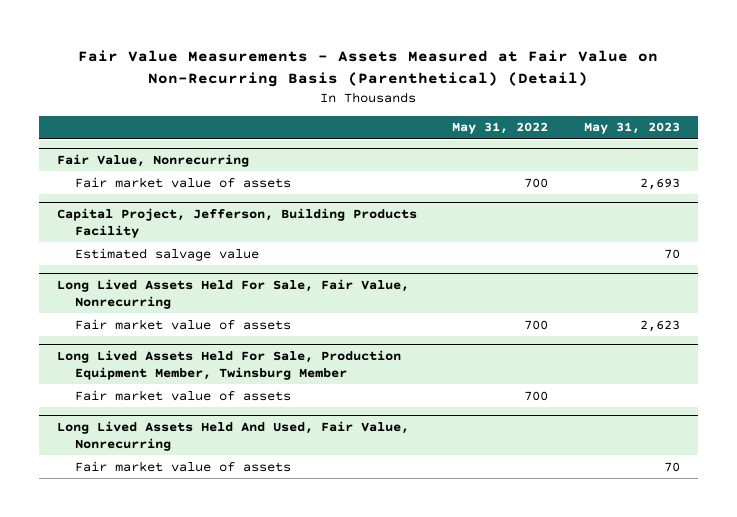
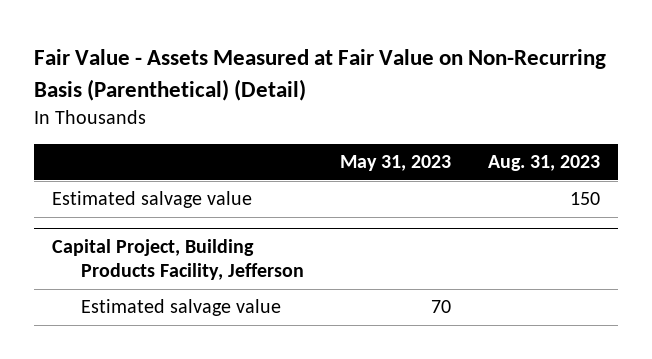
[78,50,659,87] Fair Value Measurements - Assets Measured at Fair Value on Non-Recurring Basis (Parenthetical) (Detail) -> [34,49,607,101] Fair Value - Assets Measured at Fair Value on Non-Recurring Basis (Parenthetical) (Detail)
[452,122,549,135] May 31, 2022 -> none
none -> [487,155,600,172] Aug. 31, 2023
[57,153,250,167] Fair Value, Nonrecurring -> none
[75,176,292,188] Fair market value of assets -> none
none -> [52,191,253,209] Estimated salvage value
[57,207,418,238] Capital Project, Jefferson, Building Products Facility -> [52,239,305,281] Capital Project, Building Products Facility, Jefferson
[57,278,410,309] Long Lived Assets Held For Sale, Fair Value, Nonrecurring -> none
[75,318,292,330] Fair market value of assets -> none
[57,349,402,380] Long Lived Assets Held For Sale, Production Equipment Member, Twinsburg Member -> none
[75,389,292,401] Fair market value of assets -> none
[57,420,410,451] Long Lived Assets Held And Used, Fair Value, Nonrecurring -> none
[75,460,292,472] Fair market value of assets -> none

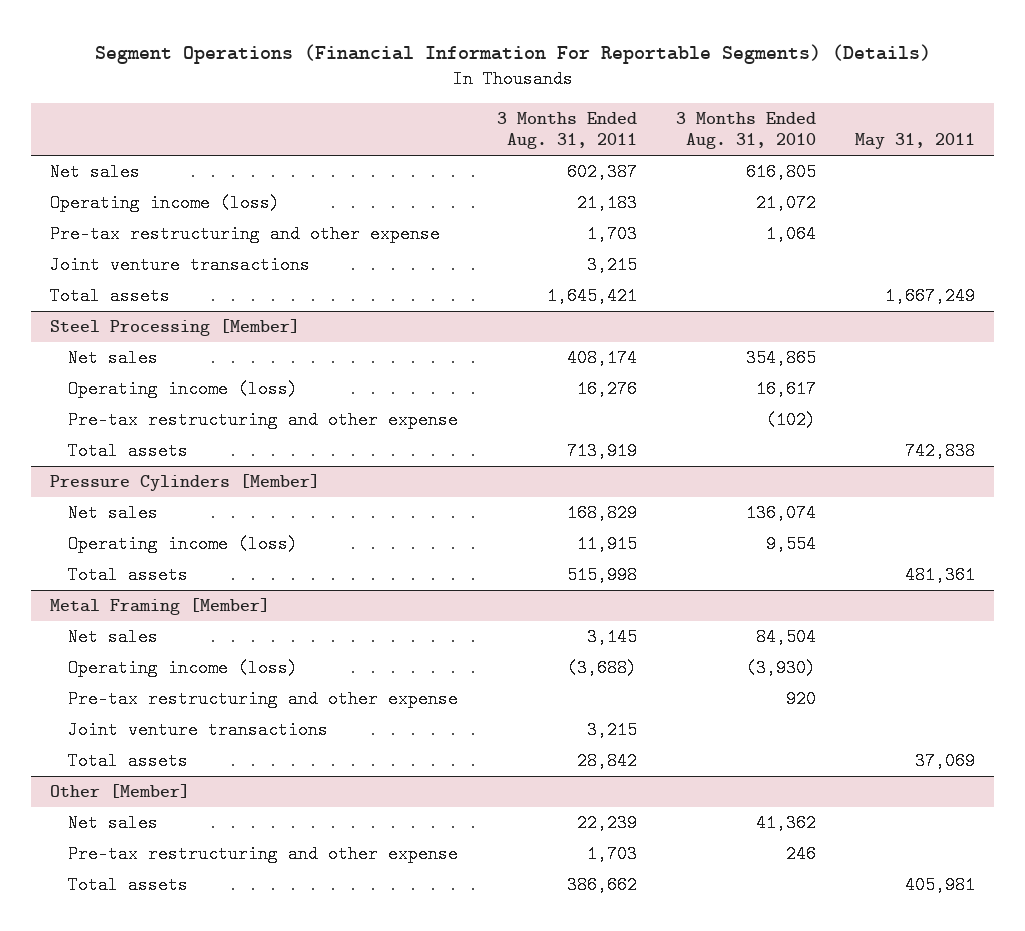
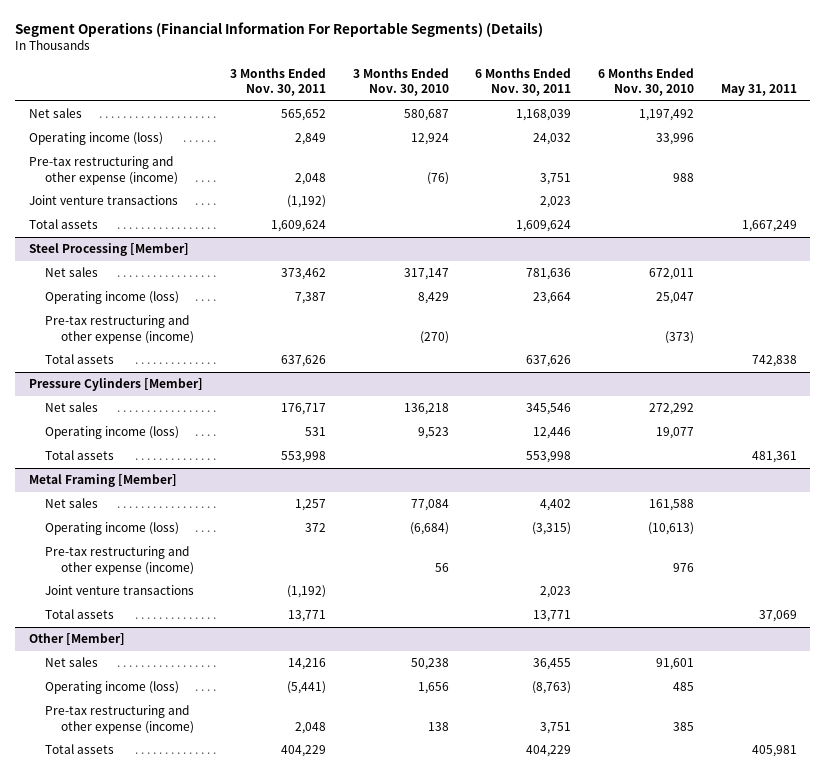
[496,111,637,150] 3 Months Ended Aug. 31, 2011 -> none
[675,111,816,150] 3 Months Ended Aug. 31, 2010 -> none
none -> [229,67,326,97] 3 Months Ended Nov. 30, 2011
none -> [352,67,449,97] 3 Months Ended Nov. 30, 2010
none -> [475,67,572,97] 6 Months Ended Nov. 30, 2011
none -> [598,67,695,97] 6 Months Ended Nov. 30, 2010
[50,225,441,244] Pre-tax restructuring and other expense -> [28,156,178,185] Pre-tax restructuring and other expense (income)
[68,411,459,430] Pre-tax restructuring and other expense -> [44,315,194,344] Pre-tax restructuring and other expense (income)
[68,690,459,709] Pre-tax restructuring and other expense -> [44,546,194,575] Pre-tax restructuring and other expense (income)
none -> [44,681,179,695] Operating income (loss)
[68,845,459,864] Pre-tax restructuring and other expense -> [44,705,194,734] Pre-tax restructuring and other expense (income)

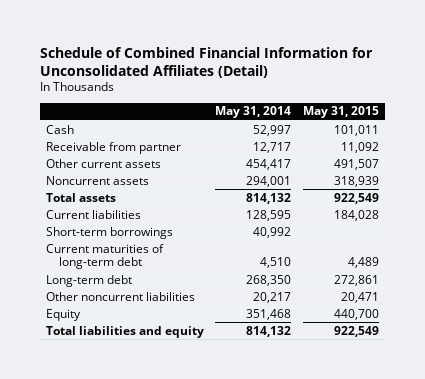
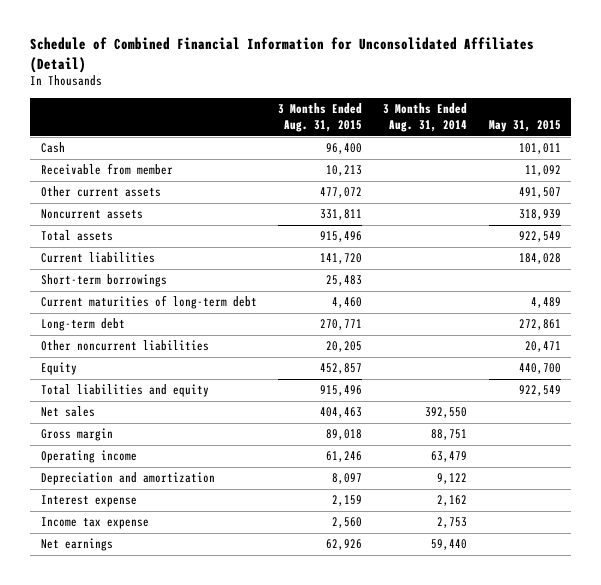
[215,106,292,119] May 31, 2014 -> none
none -> [278,103,363,132] 3 Months Ended Aug. 31, 2015
none -> [383,103,468,132] 3 Months Ended Aug. 31, 2014
[45,141,181,154] Receivable from partner -> [40,163,173,176] Receivable from member
none -> [40,406,95,418] Net sales
none -> [40,428,113,442] Gross margin
none -> [40,450,137,464] Operating income
none -> [40,472,215,486] Depreciation and amortization
none -> [40,495,137,508] Interest expense
none -> [40,517,149,530] Income tax expense
none -> [40,538,113,552] Net earnings

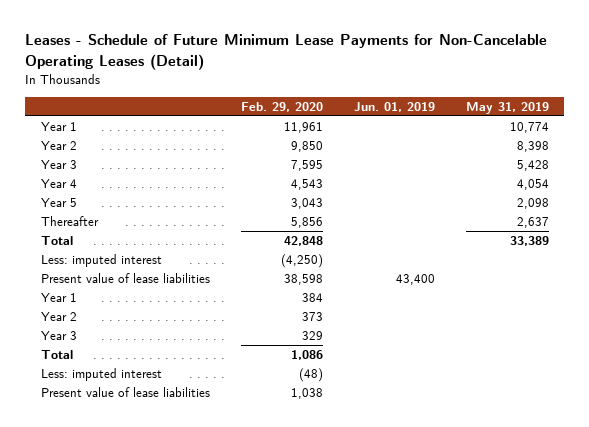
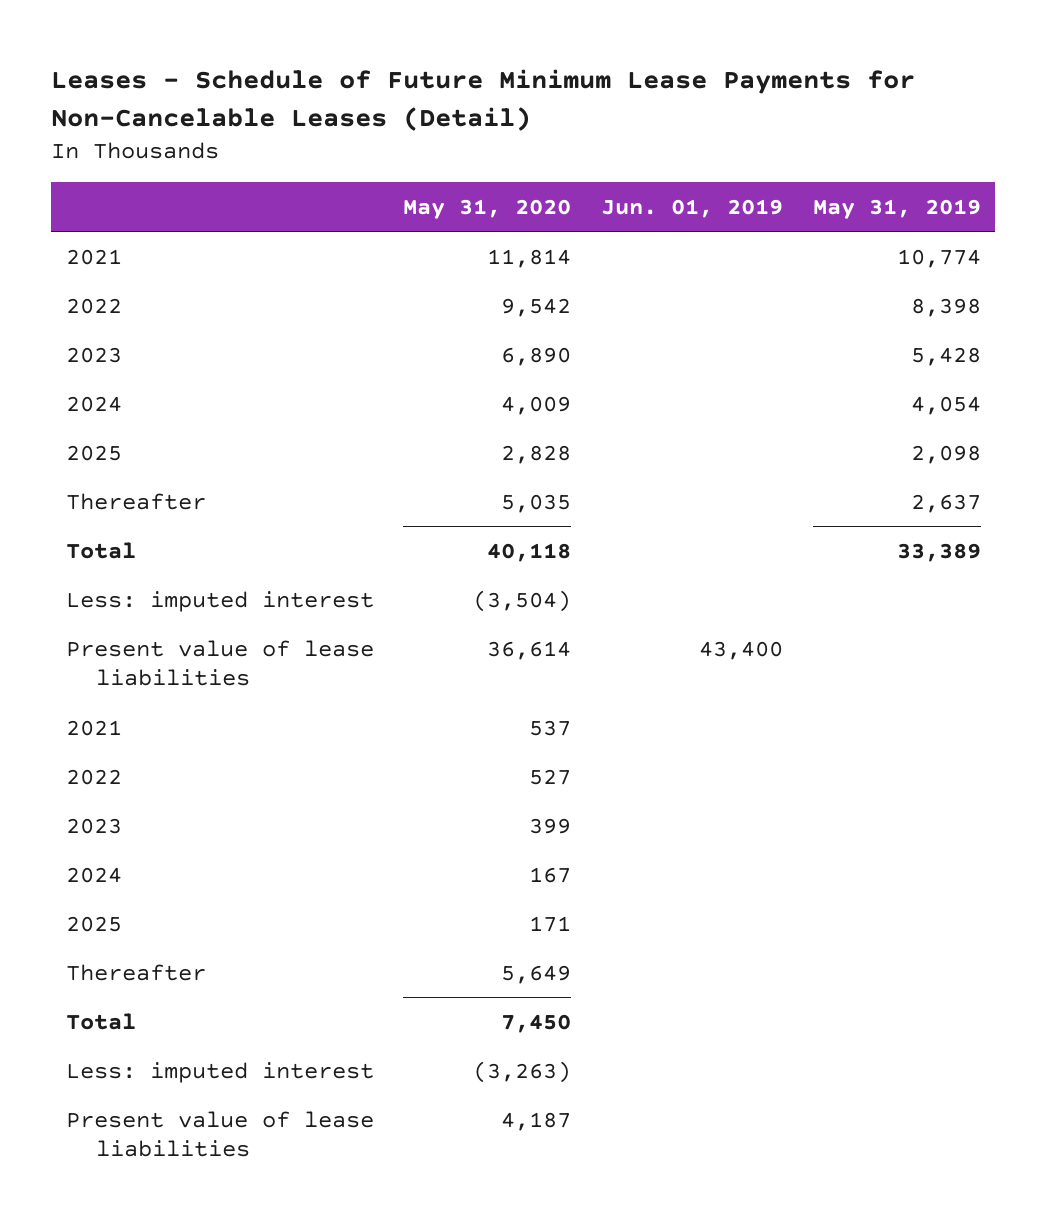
[25,34,548,70] Leases - Schedule of Future Minimum Lease Payments for Non-Cancelable Operating Leases (Detail) -> [50,69,915,131] Leases - Schedule of Future Minimum Lease Payments for Non-Cancelable Leases (Detail)
[240,101,323,112] Feb. 29, 2020 -> none
none -> [403,198,572,219] May 31, 2020
[40,122,77,132] Year 1 -> [65,248,122,265] 2021
[40,141,77,151] Year 2 -> [65,297,122,314] 2022
[40,160,77,170] Year 3 -> [65,346,122,363] 2023
[40,179,77,189] Year 4 -> [65,395,122,412] 2024
[40,198,77,208] Year 5 -> [65,444,122,461] 2025
[40,293,77,303] Year 1 -> none
none -> [65,719,122,736] 2021
[40,312,77,322] Year 2 -> [65,768,122,785] 2022
[40,331,77,341] Year 3 -> [65,817,122,834] 2023
none -> [65,866,122,883] 2024
none -> [65,915,122,932] 2025
none -> [65,963,206,981] Thereafter

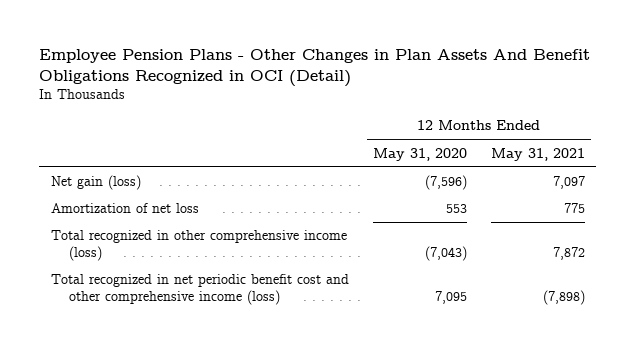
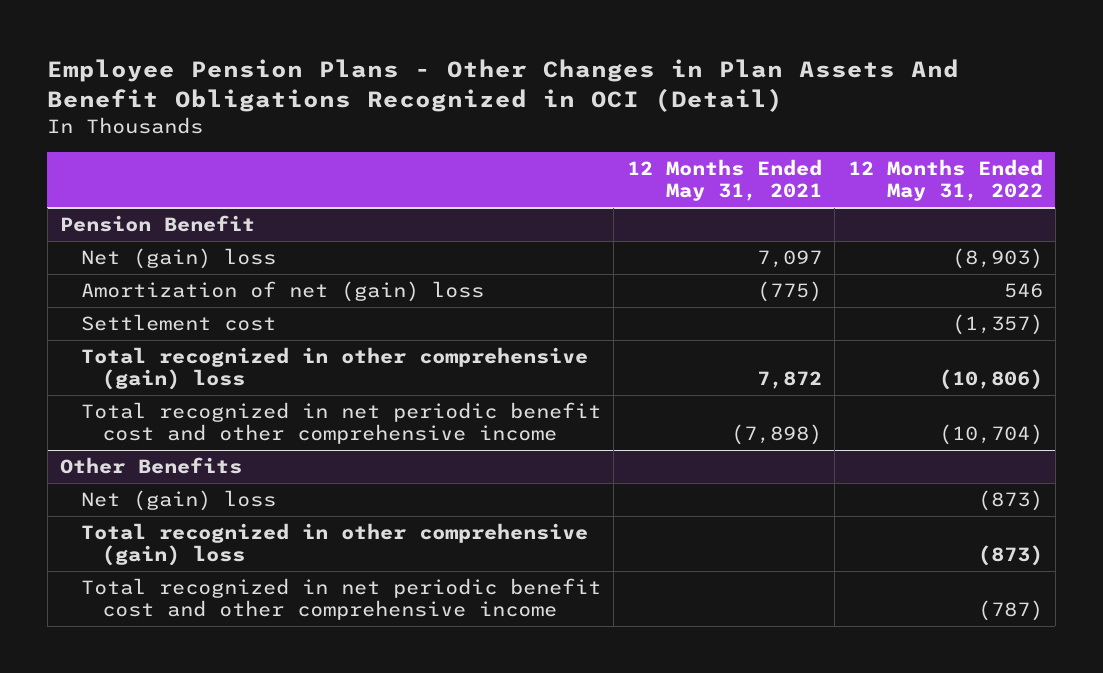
[372,147,467,161] May 31, 2020 -> none
none -> [847,159,1043,202] 12 Months Ended May 31, 2022
[51,175,142,191] Net gain (loss) -> none
[51,203,200,214] Amortization of net loss -> none
[51,230,348,262] Total recognized in other comprehensive income (loss) -> none
[51,274,350,306] Total recognized in net periodic benefit cost and other comprehensive income (loss) -> none
none -> [60,215,256,233] Pension Benefit
none -> [80,248,276,270] Net (gain) loss
none -> [80,281,484,303] Amortization of net (gain) loss
none -> [80,314,276,332] Settlement cost
none -> [80,347,588,391] Total recognized in other comprehensive (gain) loss
none -> [80,402,601,445] Total recognized in net periodic benefit cost and other comprehensive income
none -> [60,457,243,475] Other Benefits
none -> [80,490,276,512] Net (gain) loss
none -> [80,523,588,567] Total recognized in other comprehensive (gain) loss
none -> [80,578,601,621] Total recognized in net periodic benefit cost and other comprehensive income

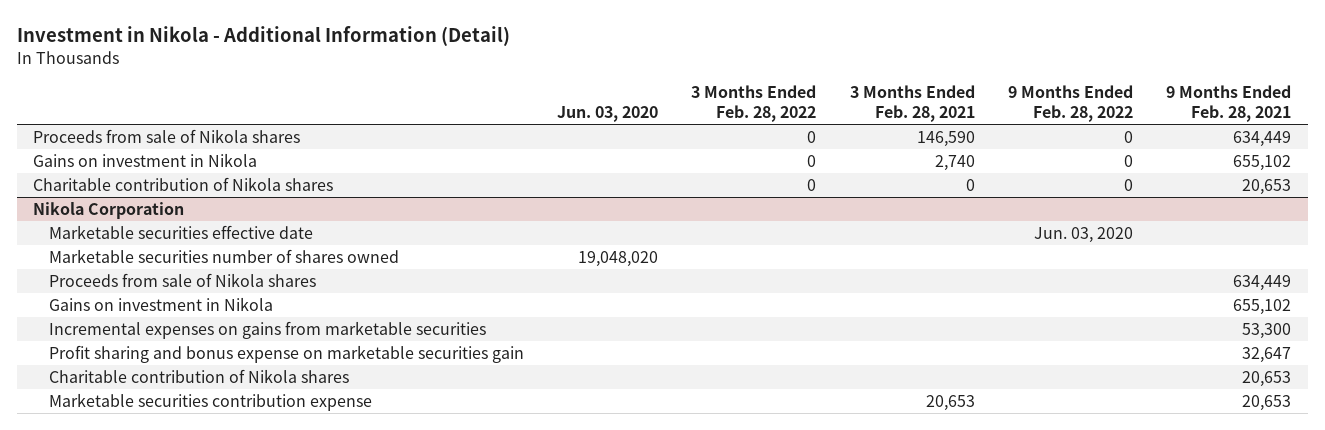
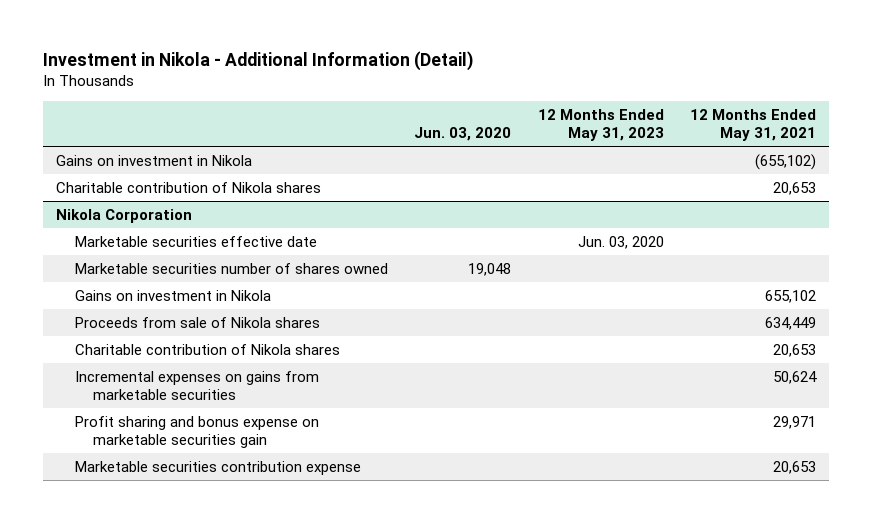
[691,85,817,122] 3 Months Ended Feb. 28, 2022 -> none
[849,85,975,122] 3 Months Ended Feb. 28, 2021 -> none
[1008,85,1134,122] 9 Months Ended Feb. 28, 2022 -> none
[1166,85,1292,122] 9 Months Ended Feb. 28, 2021 -> none
none -> [537,108,664,142] 12 Months Ended May 31, 2023
none -> [690,108,817,142] 12 Months Ended May 31, 2021
[33,129,301,144] Proceeds from sale of Nikola shares -> none
[577,251,658,268] 19,048,020 -> [468,262,512,276] 19,048
[48,273,316,288] Proceeds from sale of Nikola shares -> [74,316,320,328] Proceeds from sale of Nikola shares
[48,369,349,384] Charitable contribution of Nikola shares -> [74,343,340,355] Charitable contribution of Nikola shares

